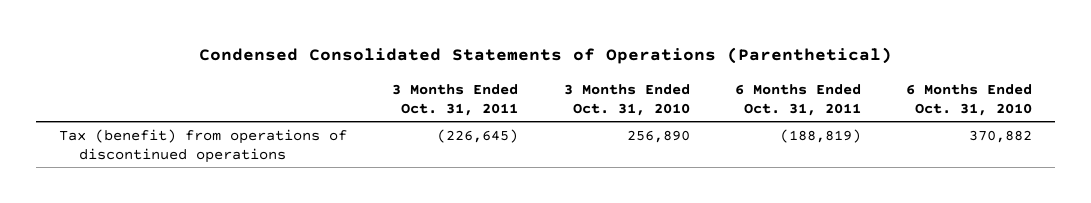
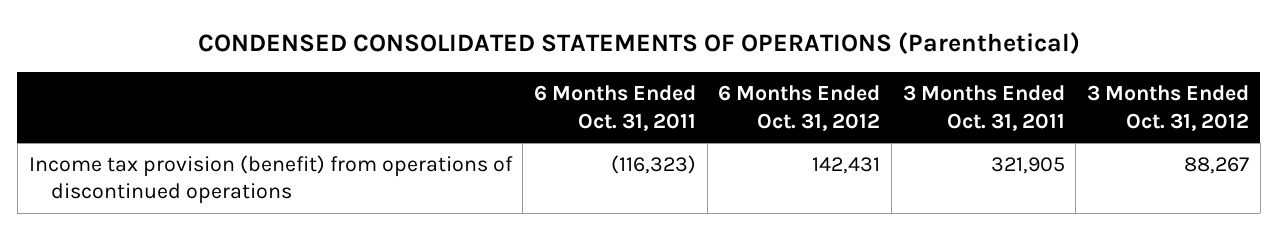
[198,47,892,65] Condensed Consolidated Statements of Operations (Parenthetical) -> [197,31,1080,54] CONDENSED CONSOLIDATED STATEMENTS OF OPERATIONS (Parenthetical)
[563,83,690,116] 3 Months Ended Oct. 31, 2010 -> none
[906,83,1033,116] 6 Months Ended Oct. 31, 2010 -> none
none -> [718,85,881,131] 6 Months Ended Oct. 31, 2012
none -> [1086,85,1249,131] 3 Months Ended Oct. 31, 2012
[58,128,347,163] Tax (benefit) from operations of discontinued operations -> [28,155,513,205] Income tax provision (benefit) from operations of discontinued operations
[437,128,519,143] (226,645) -> [990,157,1065,175] 321,905
[779,128,861,143] (188,819) -> [610,155,696,175] (116,323)

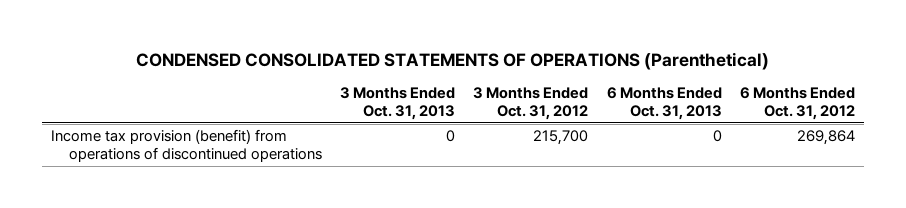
[533,85,696,131] 6 Months Ended Oct. 31, 2011 -> none
[902,85,1065,131] 3 Months Ended Oct. 31, 2011 -> none
none -> [340,87,456,121] 3 Months Ended Oct. 31, 2013
none -> [606,87,722,121] 6 Months Ended Oct. 31, 2013
[812,157,881,175] 142,431 -> [796,130,855,146] 269,864
[1183,157,1249,175] 88,267 -> [533,130,589,146] 215,700

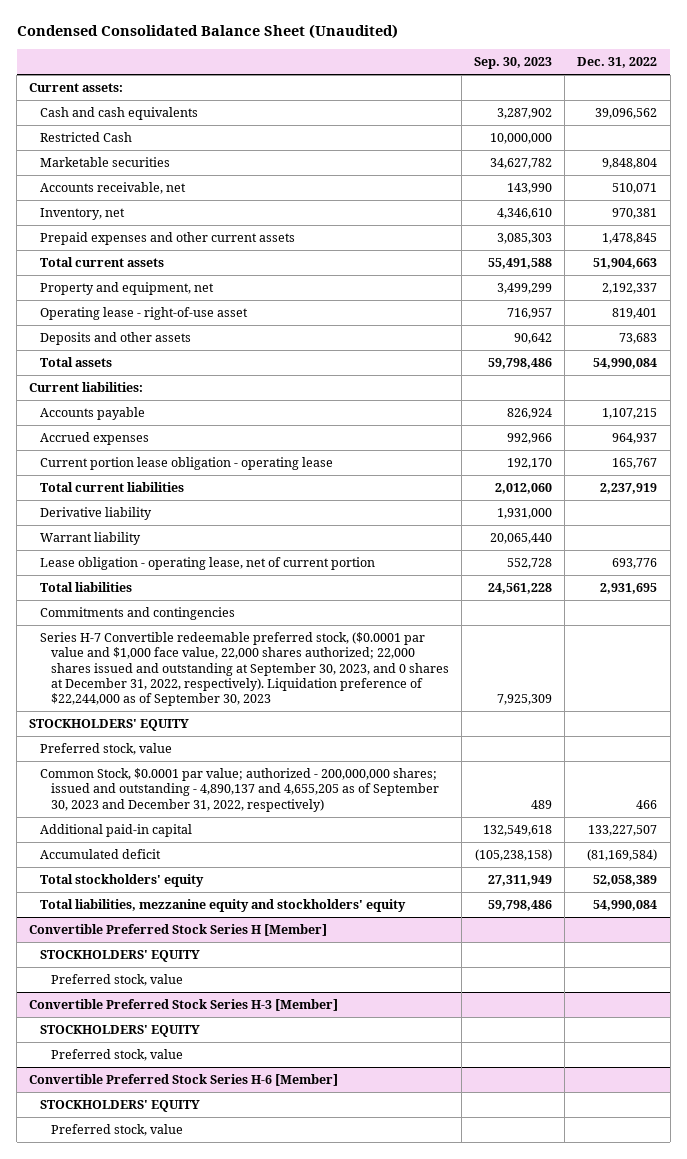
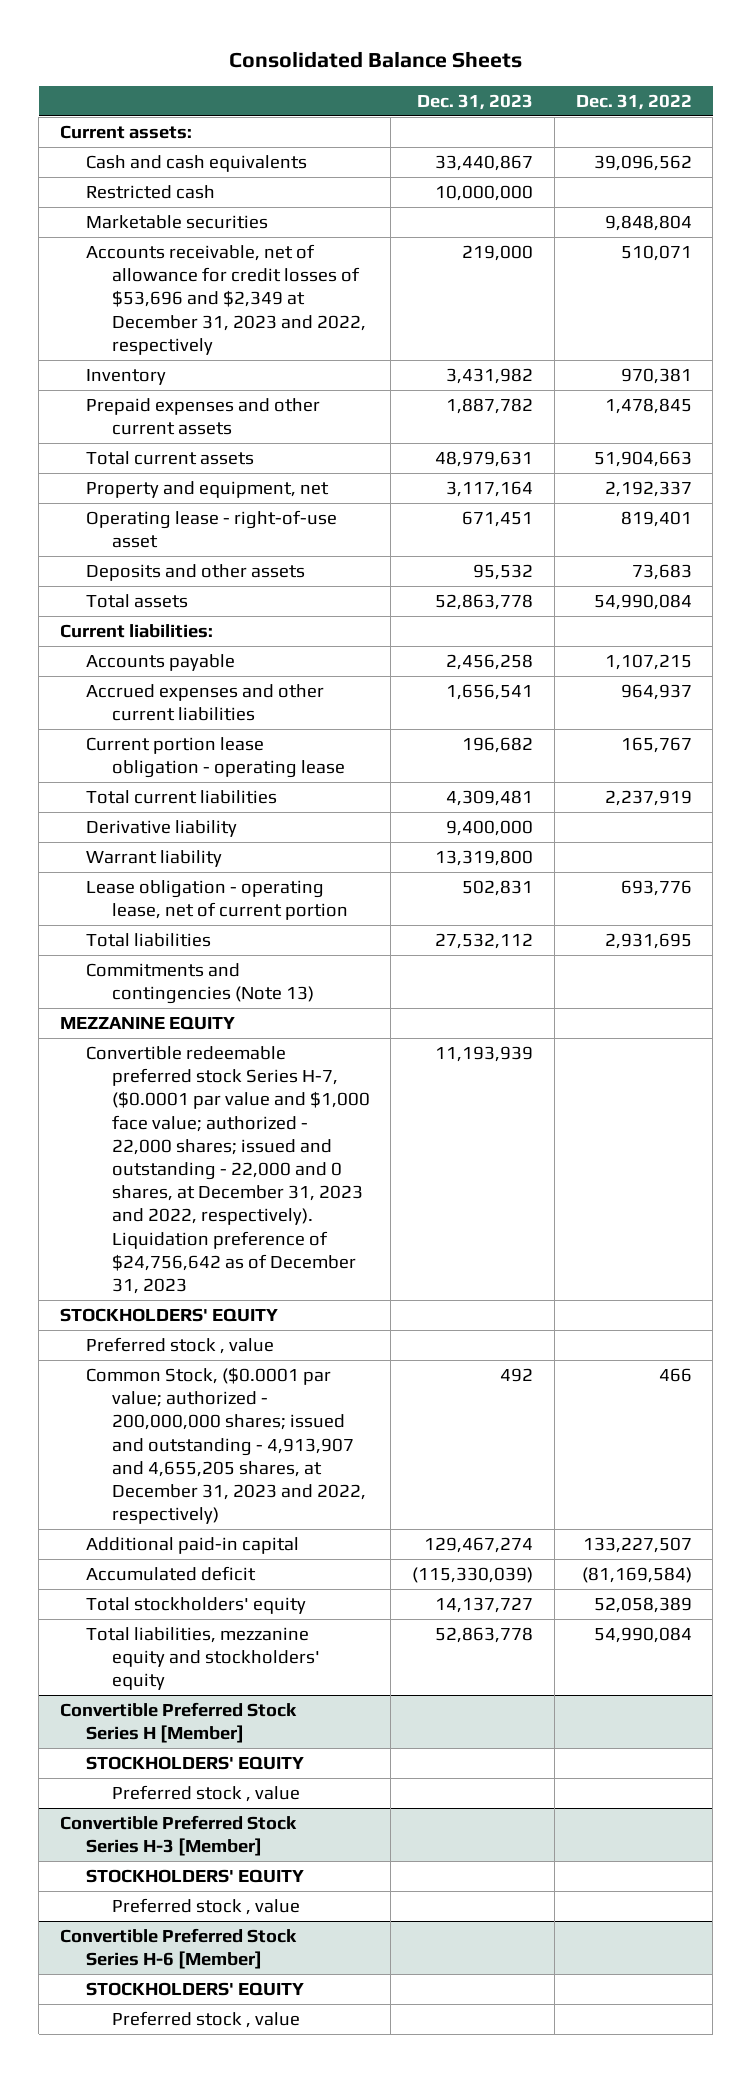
[16,24,398,40] Condensed Consolidated Balance Sheet (Unaudited) -> [228,51,522,69] Consolidated Balance Sheets
[474,57,553,70] Sep. 30, 2023 -> none
none -> [417,93,534,110] Dec. 31, 2023
[40,132,133,143] Restricted Cash -> [85,184,215,199] Restricted cash
[40,182,187,195] Accounts receivable, net -> [85,243,366,355] Accounts receivable, net of allowance for credit losses of $53,696 and $2,349 at December 31, 2023 and 2022, respectively
[40,208,126,221] Inventory, net -> [85,368,166,385] Inventory
[40,432,150,446] Accrued expenses -> [85,683,324,722] Accrued expenses and other current liabilities
[40,607,236,621] Commitments and contingencies -> [85,962,314,1005] Commitments and contingencies (Note 13)
none -> [59,1015,235,1030] MEZZANINE EQUITY
[40,632,449,707] Series H-7 Convertible redeemable preferred stock, ($0.0001 par value and $1,000 face value, 22,000 shares authorized; 22,000 shares issued and outstanding at September 30, 2023, and 0 shares at December 31, 2022, respectively). Liquidation preference of $22,244,000 as of September 30, 2023 -> [85,1045,370,1294] Convertible redeemable preferred stock Series H-7, ($0.0001 par value and $1,000 face value; authorized - 22,000 shares; issued and outstanding - 22,000 and 0 shares, at December 31, 2023 and 2022, respectively). Liquidation preference of $24,756,642 as of December 31, 2023
[40,743,173,756] Preferred stock, value -> [85,1336,274,1354] Preferred stock , value
[40,768,439,812] Common Stock, $0.0001 par value; authorized - 200,000,000 shares; issued and outstanding - 4,890,137 and 4,655,205 as of September 30, 2023 and December 31, 2022, respectively) -> [85,1366,366,1525] Common Stock, ($0.0001 par value; authorized - 200,000,000 shares; issued and outstanding - 4,913,907 and 4,655,205 shares, at December 31, 2023 and 2022, respectively)
[50,974,183,987] Preferred stock, value -> [111,1784,300,1802] Preferred stock , value
[50,1049,183,1062] Preferred stock, value -> [111,1897,300,1915] Preferred stock , value
[50,1124,183,1137] Preferred stock, value -> [111,2010,300,2028] Preferred stock , value

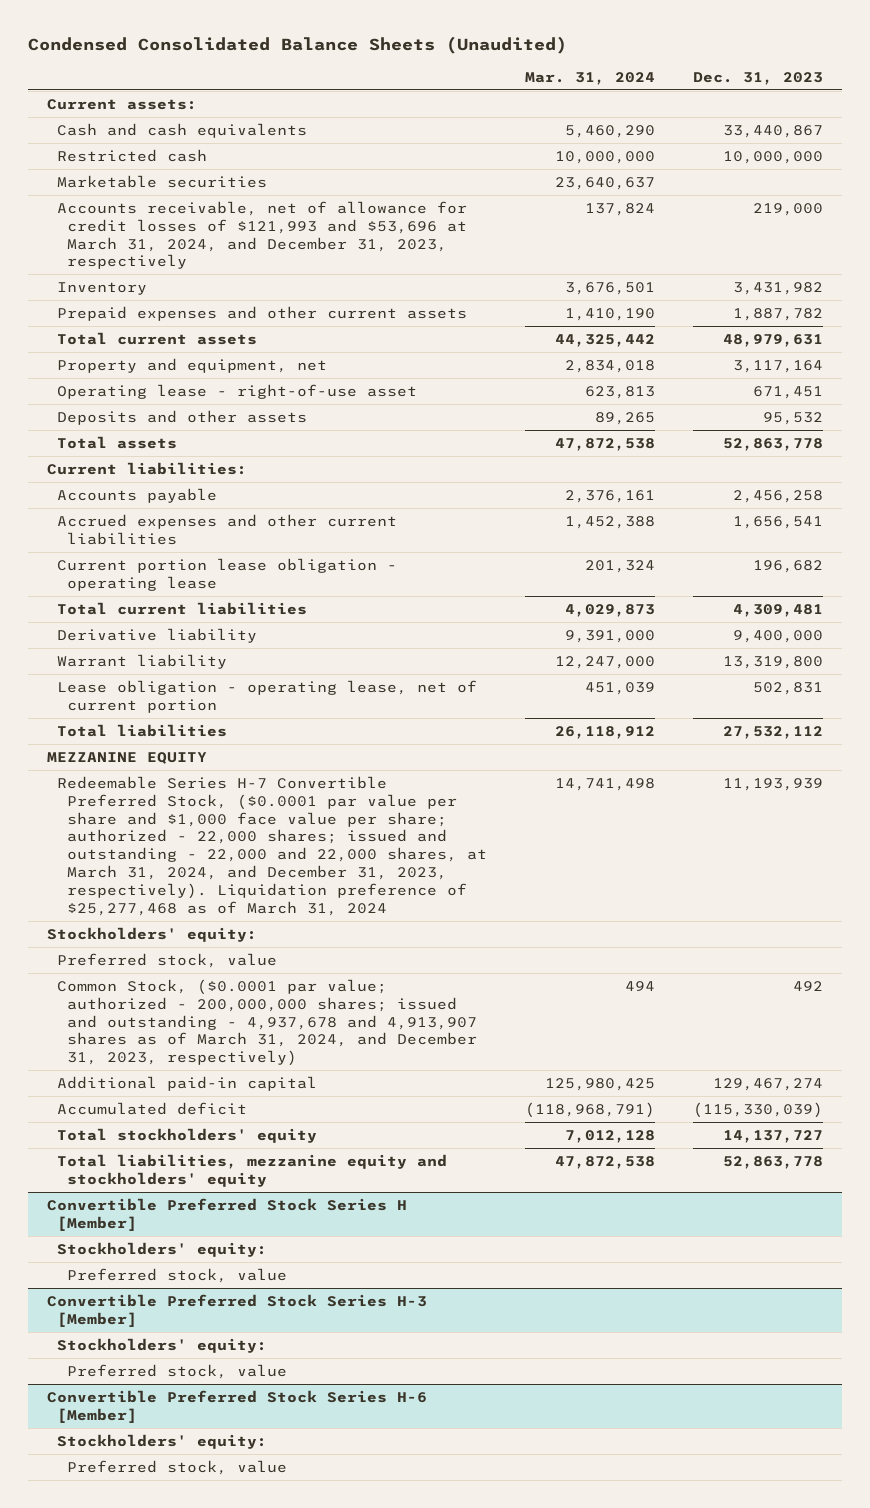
[228,51,522,69] Consolidated Balance Sheets -> [28,35,568,54] Condensed Consolidated Balance Sheets (Unaudited)
[575,93,692,110] Dec. 31, 2022 -> none
none -> [525,71,656,85] Mar. 31, 2024
[85,243,366,355] Accounts receivable, net of allowance for credit losses of $53,696 and $2,349 at December 31, 2023 and 2022, respectively -> [57,200,468,270] Accounts receivable, net of allowance for credit losses of $121,993 and $53,696 at March 31, 2024, and December 31, 2023, respectively
[85,962,314,1005] Commitments and contingencies (Note 13) -> none
[85,1045,370,1294] Convertible redeemable preferred stock Series H-7, ($0.0001 par value and $1,000 face value; authorized - 22,000 shares; issued and outstanding - 22,000 and 0 shares, at December 31, 2023 and 2022, respectively). Liquidation preference of $24,756,642 as of December 31, 2023 -> [57,775,488,917] Redeemable Series H-7 Convertible Preferred Stock, ($0.0001 par value per share and $1,000 face value per share; authorized - 22,000 shares; issued and outstanding - 22,000 and 22,000 shares, at March 31, 2024, and December 31, 2023, respectively). Liquidation preference of $25,277,468 as of March 31, 2024
[59,1307,278,1322] STOCKHOLDERS' EQUITY -> [47,926,258,942] Stockholders' equity:
[85,1336,274,1354] Preferred stock , value -> [57,952,278,968] Preferred stock, value
[85,1366,366,1525] Common Stock, ($0.0001 par value; authorized - 200,000,000 shares; issued and outstanding - 4,913,907 and 4,655,205 shares, at December 31, 2023 and 2022, respectively) -> [57,978,478,1067] Common Stock, ($0.0001 par value; authorized - 200,000,000 shares; issued and outstanding - 4,937,678 and 4,913,907 shares as of March 31, 2024, and December 31, 2023, respectively)
[85,1755,304,1770] STOCKHOLDERS' EQUITY -> [57,1241,268,1257] Stockholders' equity:
[111,1784,300,1802] Preferred stock , value -> [67,1267,288,1283] Preferred stock, value
[85,1868,304,1883] STOCKHOLDERS' EQUITY -> [57,1337,268,1353] Stockholders' equity:
[111,1897,300,1915] Preferred stock , value -> [67,1363,288,1379] Preferred stock, value
[85,1981,304,1996] STOCKHOLDERS' EQUITY -> [57,1433,268,1449] Stockholders' equity:
[111,2010,300,2028] Preferred stock , value -> [67,1459,288,1475] Preferred stock, value

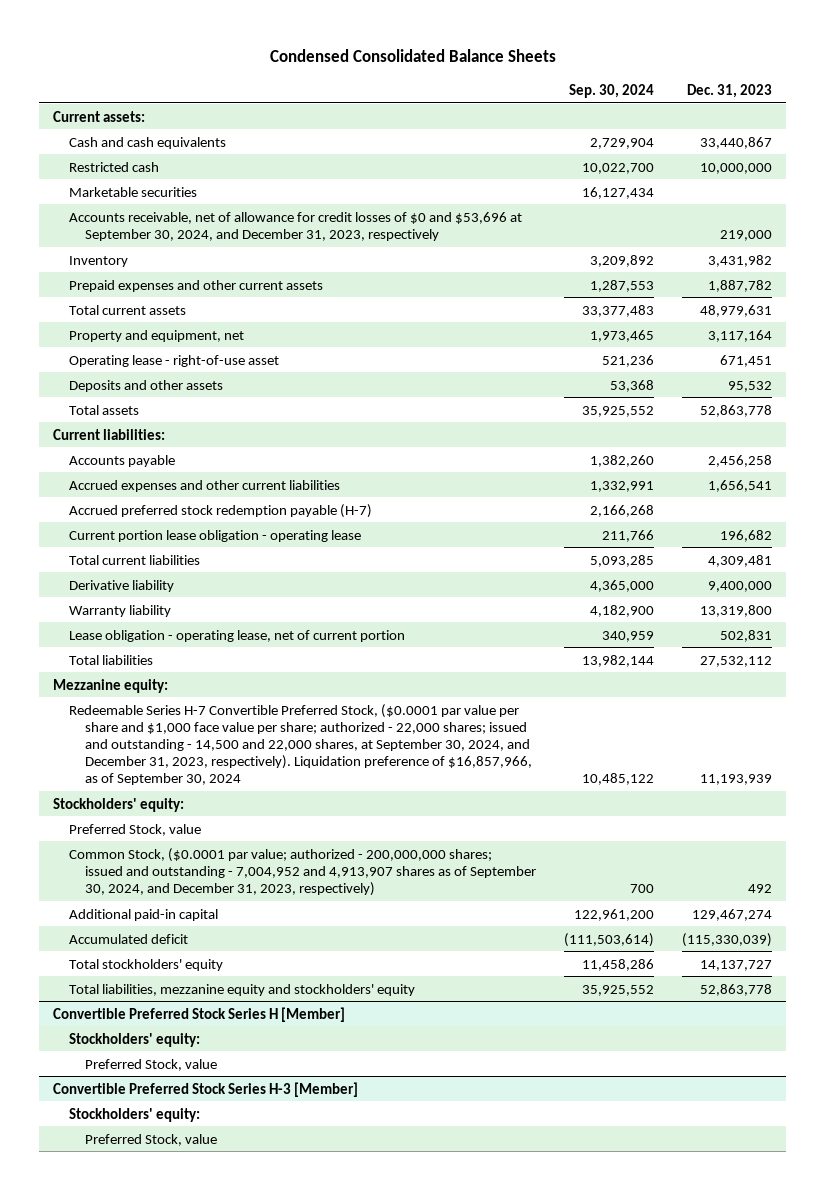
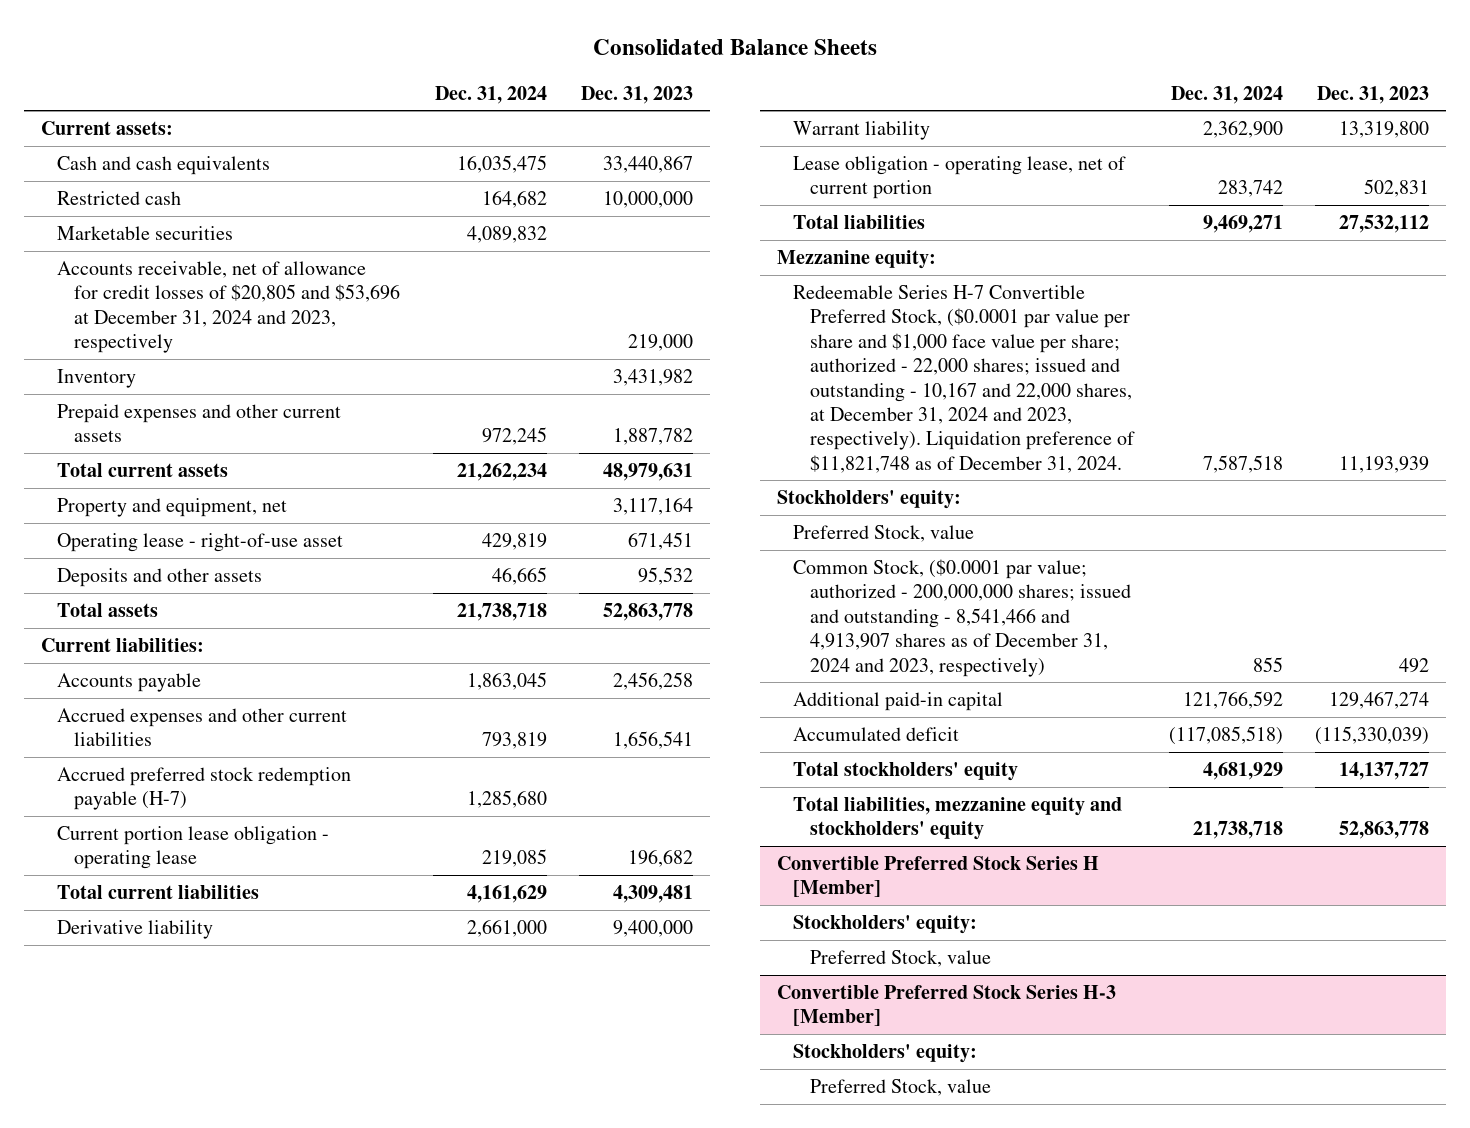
[269,49,556,63] Condensed Consolidated Balance Sheets -> [592,39,877,56] Consolidated Balance Sheets
[569,83,655,98] Sep. 30, 2024 -> none
none -> [434,85,547,104] Dec. 31, 2024
[69,211,523,241] Accounts receivable, net of allowance for credit losses of $0 and $53,696 at September 30, 2024, and December 31, 2023, respectively -> [57,261,400,354] Accounts receivable, net of allowance for credit losses of $20,805 and $53,696 at December 31, 2024 and 2023, respectively
[69,604,172,617] Warranty liability -> [793,121,931,141] Warrant liability
[69,703,533,786] Redeemable Series H-7 Convertible Preferred Stock, ($0.0001 par value per share and $1,000 face value per share; authorized - 22,000 shares; issued and outstanding - 14,500 and 22,000 shares, at September 30, 2024, and December 31, 2023, respectively). Liquidation preference of $16,857,966, as of September 30, 2024 -> [793,285,1135,473] Redeemable Series H-7 Convertible Preferred Stock, ($0.0001 par value per share and $1,000 face value per share; authorized - 22,000 shares; issued and outstanding - 10,167 and 22,000 shares, at December 31, 2024 and 2023, respectively). Liquidation preference of $11,821,748 as of December 31, 2024.
[69,847,537,896] Common Stock, ($0.0001 par value; authorized - 200,000,000 shares; issued and outstanding - 7,004,952 and 4,913,907 shares as of September 30, 2024, and December 31, 2023, respectively) -> [793,559,1131,677] Common Stock, ($0.0001 par value; authorized - 200,000,000 shares; issued and outstanding - 8,541,466 and 4,913,907 shares as of December 31, 2024 and 2023, respectively)

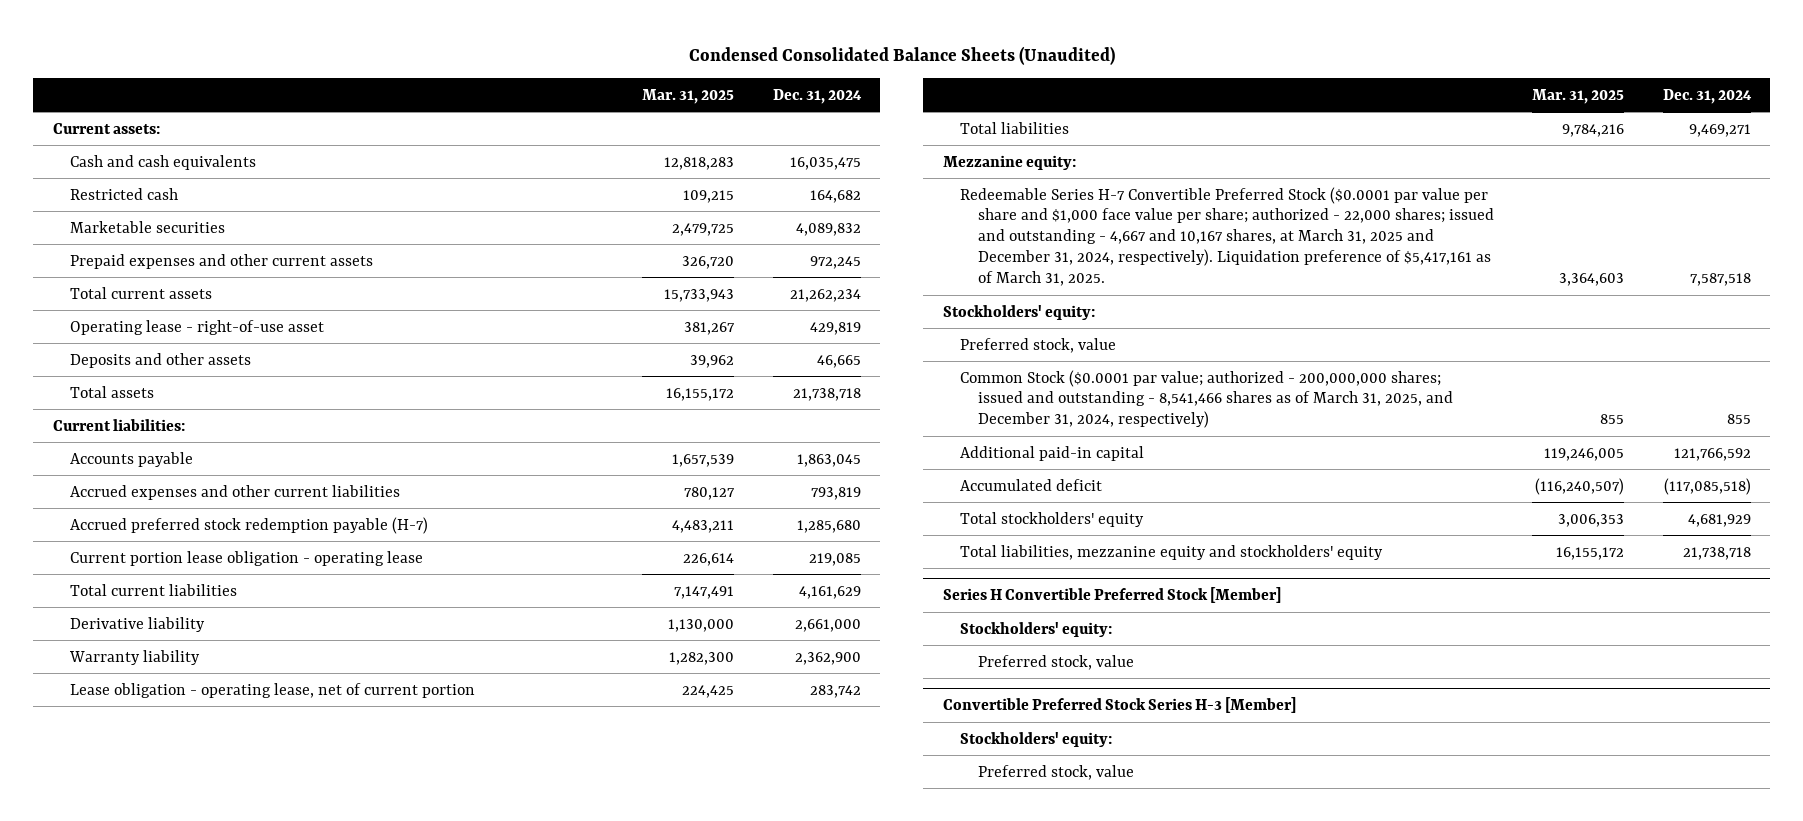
[592,39,877,56] Consolidated Balance Sheets -> [688,45,1115,65] Condensed Consolidated Balance Sheets (Unaudited)
[581,85,694,104] Dec. 31, 2023 -> none
none -> [642,88,735,104] Mar. 31, 2025
[57,261,400,354] Accounts receivable, net of allowance for credit losses of $20,805 and $53,696 at December 31, 2024 and 2023, respectively -> none
[57,369,137,389] Inventory -> none
[57,498,288,518] Property and equipment, net -> none
[793,121,931,141] Warrant liability -> [69,649,201,665] Warranty liability
[793,285,1135,473] Redeemable Series H-7 Convertible Preferred Stock, ($0.0001 par value per share and $1,000 face value per share; authorized - 22,000 shares; issued and outstanding - 10,167 and 22,000 shares, at December 31, 2024 and 2023, respectively). Liquidation preference of $11,821,748 as of December 31, 2024. -> [960,186,1494,287] Redeemable Series H-7 Convertible Preferred Stock ($0.0001 par value per share and $1,000 face value per share; authorized - 22,000 shares; issued and outstanding - 4,667 and 10,167 shares, at March 31, 2025 and December 31, 2024, respectively). Liquidation preference of $5,417,161 as of March 31, 2025.
[793,525,975,543] Preferred Stock, value -> [960,337,1117,353] Preferred stock, value
[793,559,1131,677] Common Stock, ($0.0001 par value; authorized - 200,000,000 shares; issued and outstanding - 8,541,466 and 4,913,907 shares as of December 31, 2024 and 2023, respectively) -> [960,369,1453,429] Common Stock ($0.0001 par value; authorized - 200,000,000 shares; issued and outstanding - 8,541,466 shares as of March 31, 2025, and December 31, 2024, respectively)
[776,856,1099,898] Convertible Preferred Stock Series H [Member] -> [942,587,1281,604] Series H Convertible Preferred Stock [Member]
[809,950,991,968] Preferred Stock, value -> [977,654,1134,670] Preferred stock, value
[809,1079,991,1097] Preferred Stock, value -> [977,764,1134,780] Preferred stock, value

